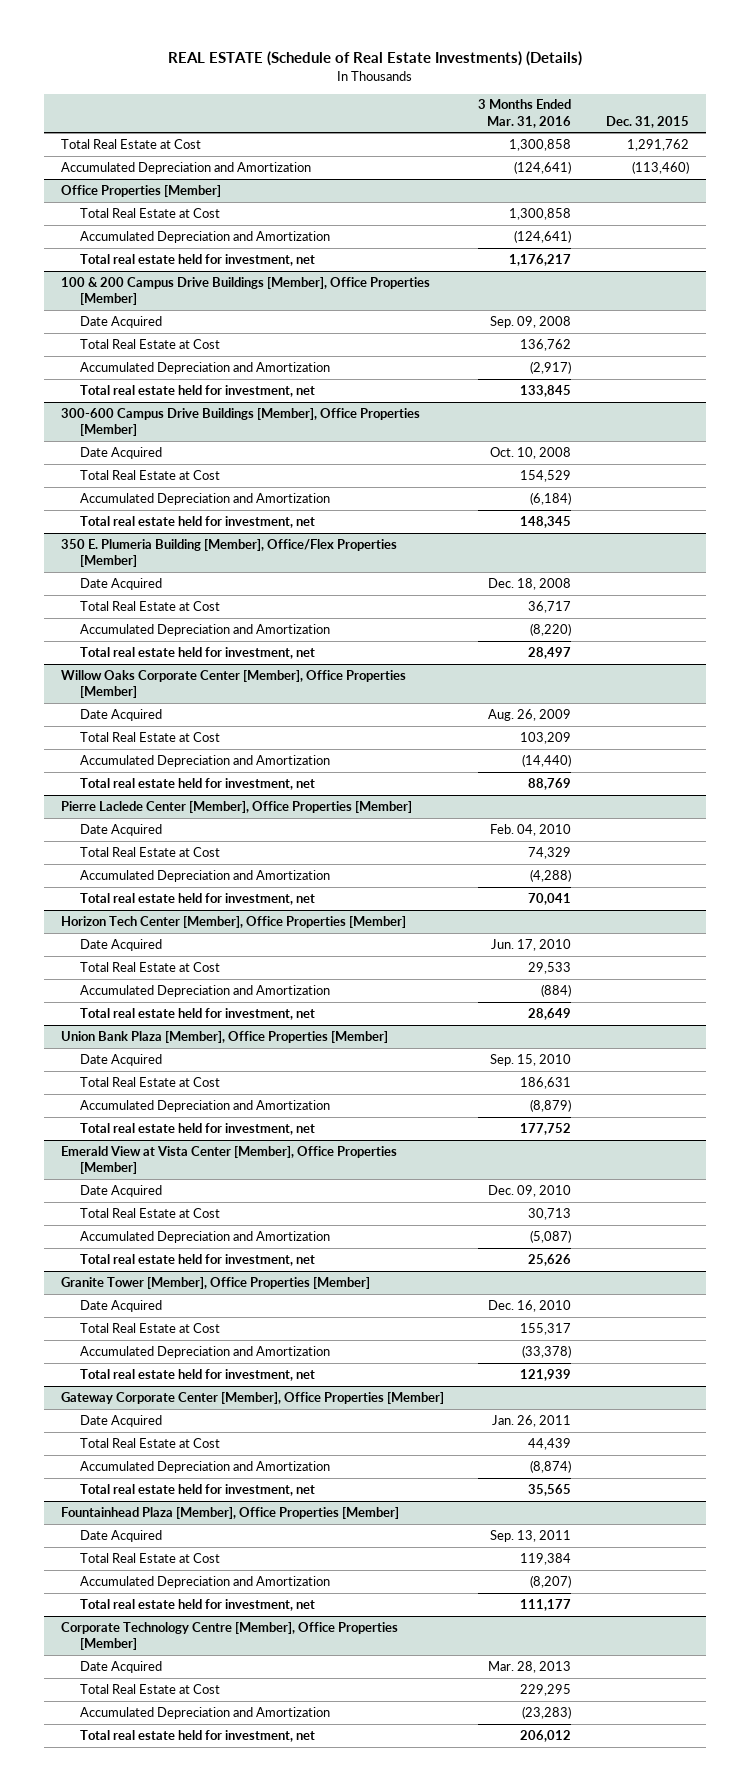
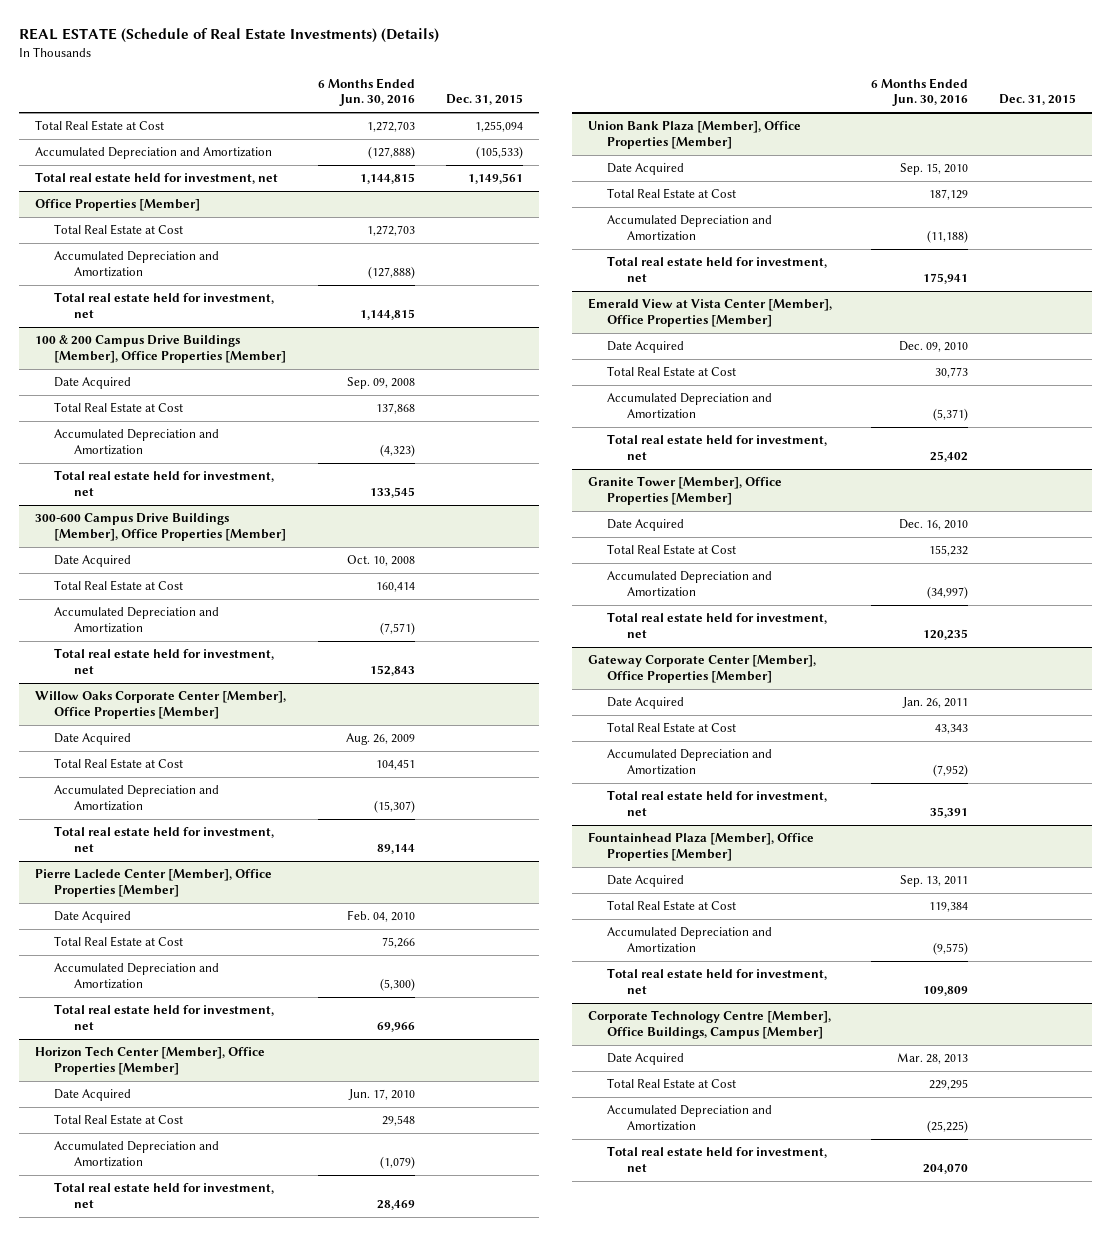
[478,99,572,128] 3 Months Ended Mar. 31, 2016 -> none
none -> [317,77,415,107] 6 Months Ended Jun. 30, 2016
[626,138,689,151] 1,291,762 -> [475,121,524,133] 1,255,094
[631,160,689,174] (113,460) -> [476,146,524,160] (105,533)
none -> [34,172,278,185] Total real estate held for investment, net
[60,538,397,567] 350 E. Plumeria Building [Member], Office/Flex Properties [Member] -> none
[80,577,163,590] Date Acquired -> none
[80,600,221,611] Total Real Estate at Cost -> none
[80,623,331,636] Accumulated Depreciation and Amortization -> none
[80,646,316,659] Total real estate held for investment, net -> none
[60,1621,398,1650] Corporate Technology Centre [Member], Office Properties [Member] -> [587,1010,831,1039] Corporate Technology Centre [Member], Office Buildings, Campus [Member]

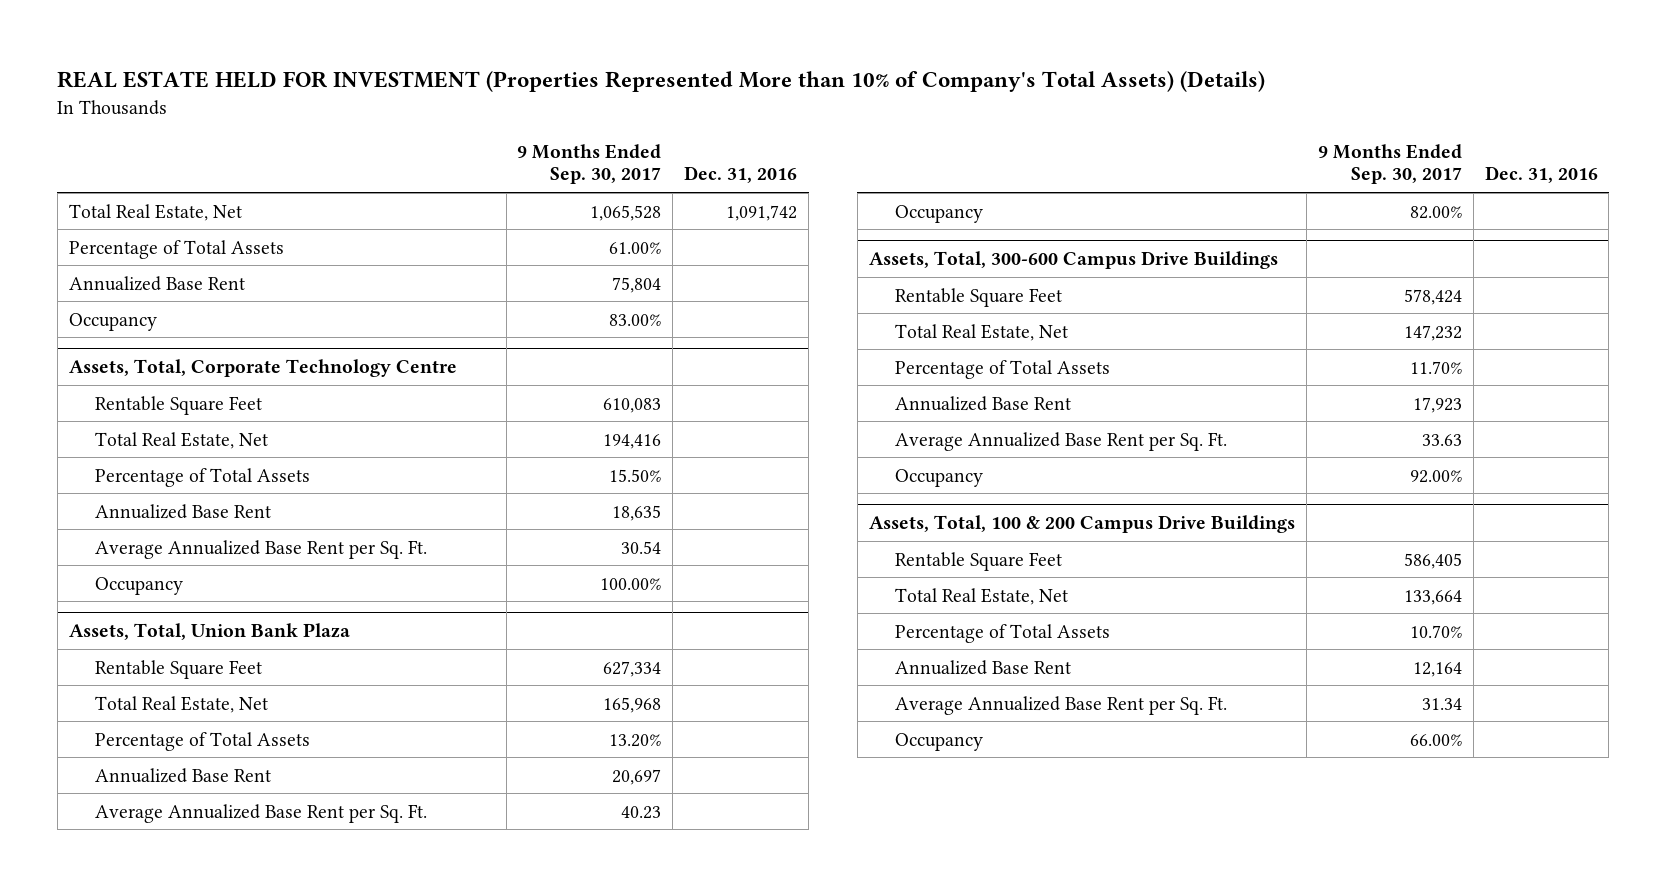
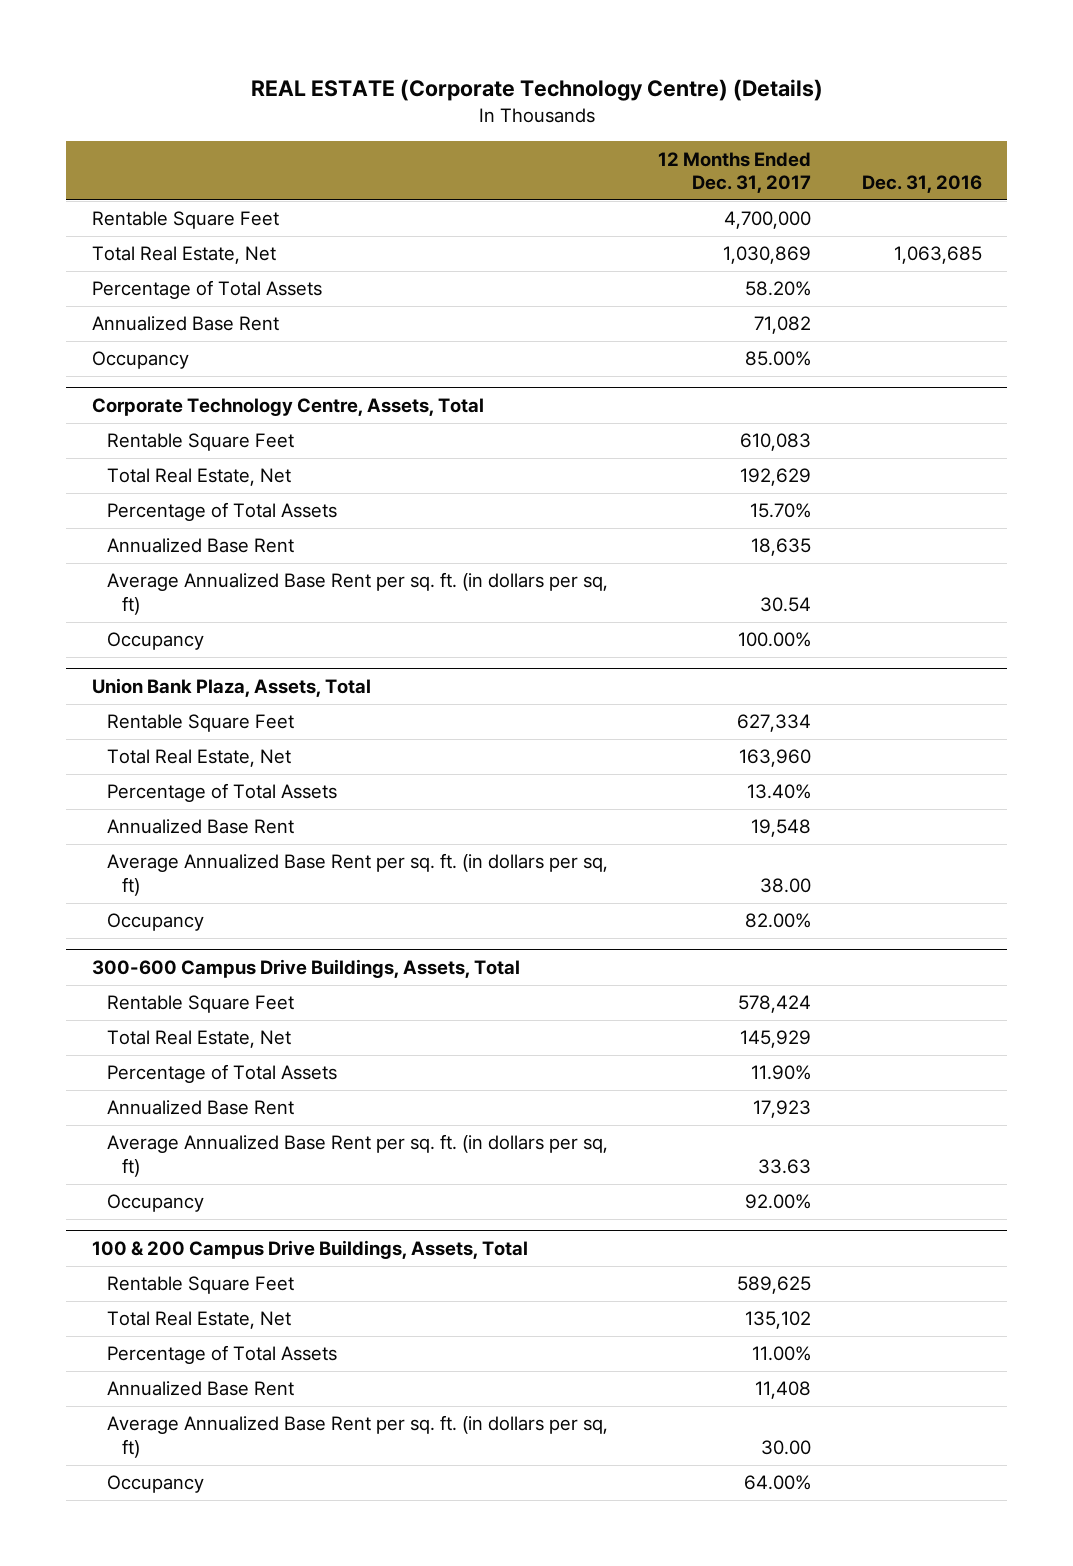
[57,71,1266,93] REAL ESTATE HELD FOR INVESTMENT (Properties Represented More than 10% of Company's Total Assets) (Details) -> [250,79,823,102] REAL ESTATE (Corporate Technology Centre) (Details)
[517,143,662,185] 9 Months Ended Sep. 30, 2017 -> none
none -> [658,151,812,193] 12 Months Ended Dec. 31, 2017
none -> [91,211,279,230] Rentable Square Feet
[726,204,798,221] 1,091,742 -> [893,246,982,265] 1,063,685
[68,358,457,377] Assets, Total, Corporate Technology Centre -> [91,398,484,417] Corporate Technology Centre, Assets, Total
[95,539,428,559] Average Annualized Base Rent per Sq. Ft. -> [106,572,608,615] Average Annualized Base Rent per sq. ft. (in dollars per sq, ft)
[68,622,350,640] Assets, Total, Union Bank Plaza -> [91,678,371,698] Union Bank Plaza, Assets, Total
[95,803,428,823] Average Annualized Base Rent per Sq. Ft. -> [106,853,608,896] Average Annualized Base Rent per sq. ft. (in dollars per sq, ft)
[868,250,1278,269] Assets, Total, 300-600 Campus Drive Buildings -> [91,959,520,979] 300-600 Campus Drive Buildings, Assets, Total
[895,431,1228,451] Average Annualized Base Rent per Sq. Ft. -> [106,1134,608,1177] Average Annualized Base Rent per sq. ft. (in dollars per sq, ft)
[868,514,1295,533] Assets, Total, 100 & 200 Campus Drive Buildings -> [91,1240,528,1260] 100 & 200 Campus Drive Buildings, Assets, Total
[895,695,1228,715] Average Annualized Base Rent per Sq. Ft. -> [106,1415,608,1458] Average Annualized Base Rent per sq. ft. (in dollars per sq, ft)

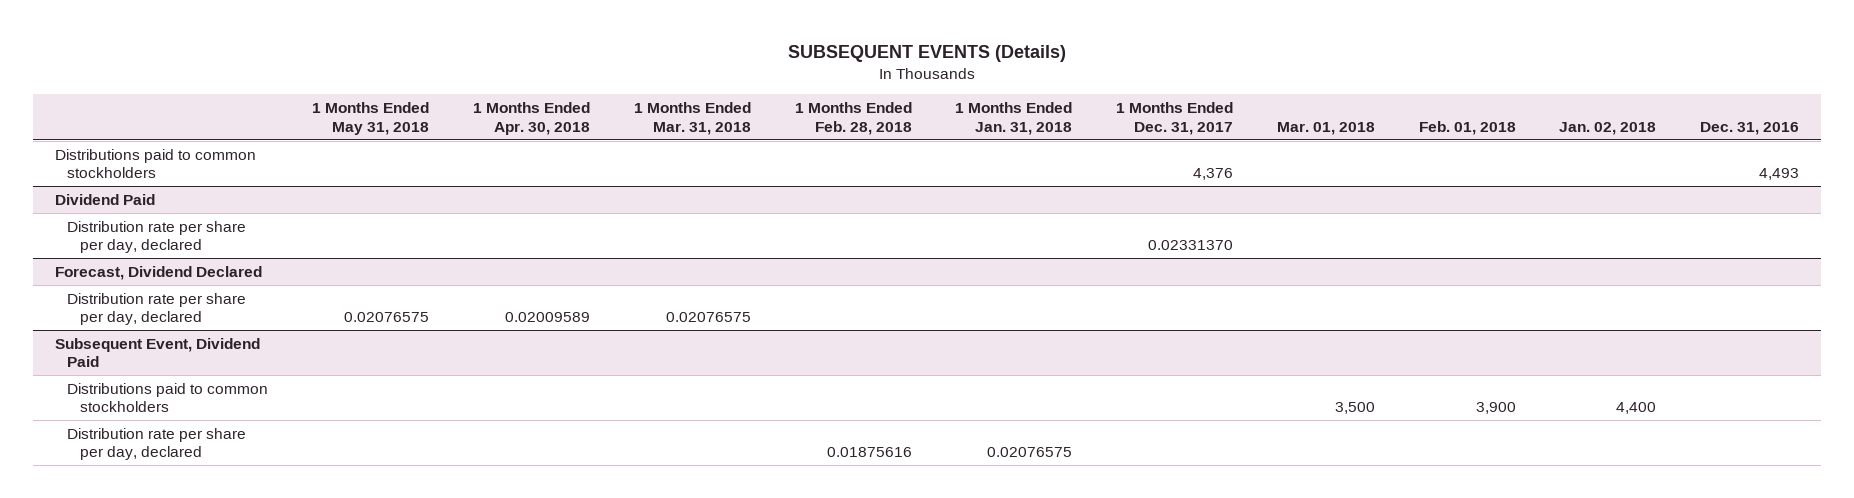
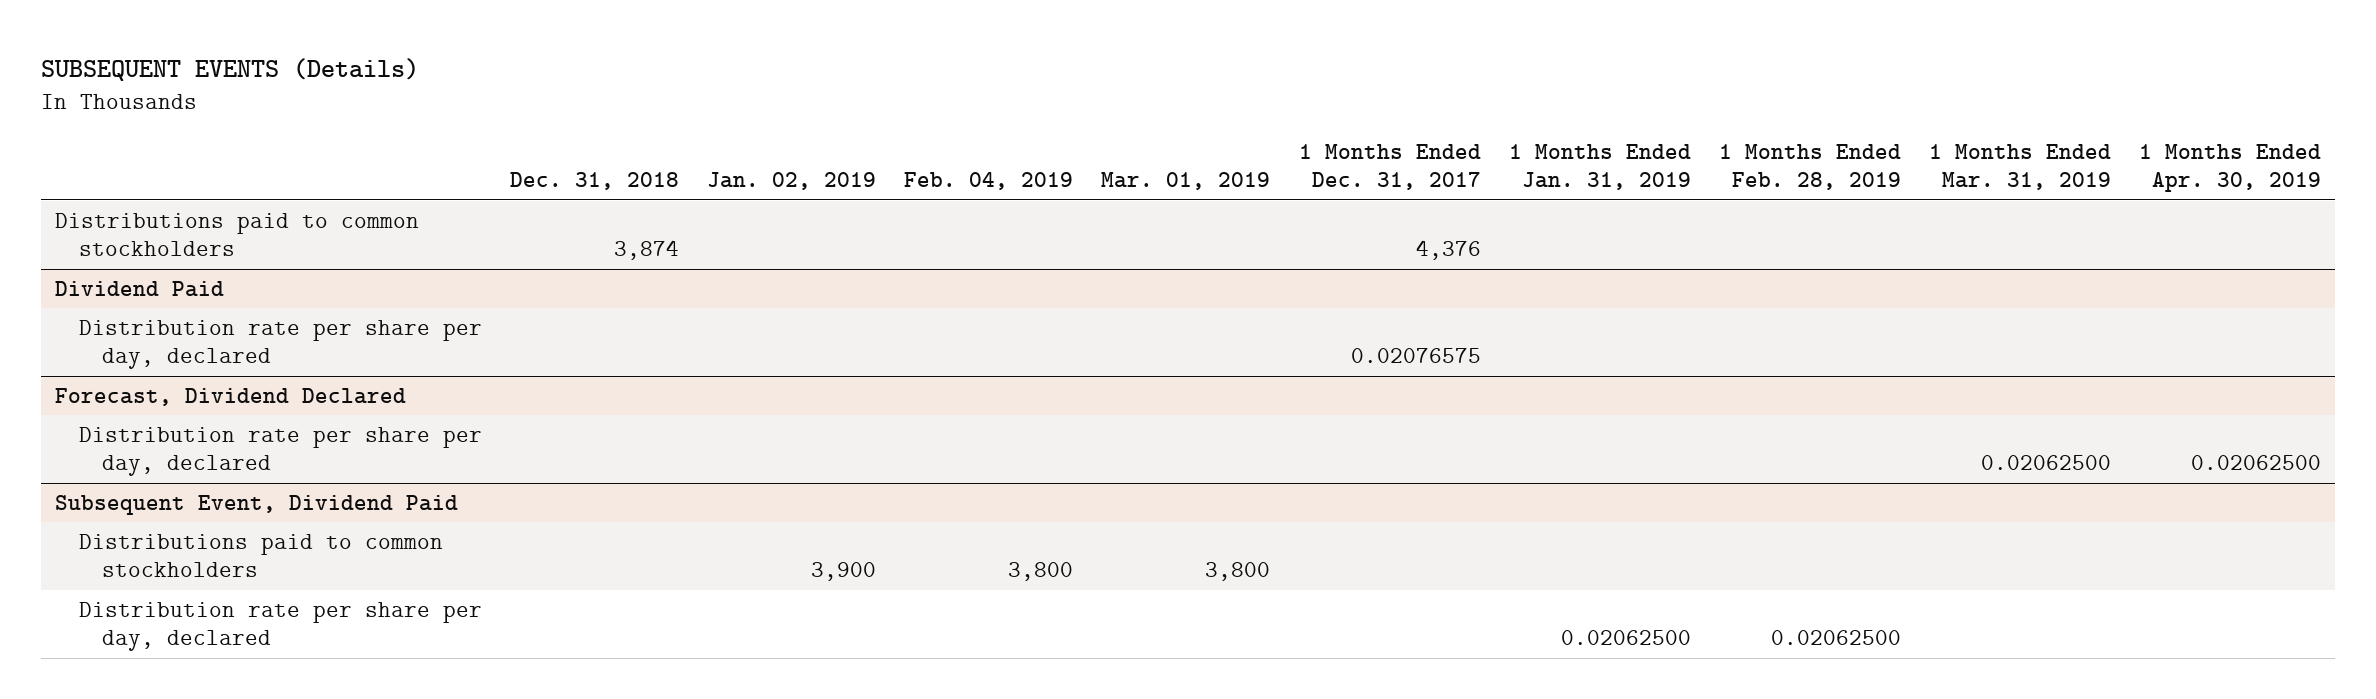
[312,102,430,135] 1 Months Ended May 31, 2018 -> none
[473,102,591,135] 1 Months Ended Apr. 30, 2018 -> none
[633,102,751,135] 1 Months Ended Mar. 31, 2018 -> none
[794,102,912,135] 1 Months Ended Feb. 28, 2018 -> none
[955,102,1073,135] 1 Months Ended Jan. 31, 2018 -> none
[1276,121,1375,135] Mar. 01, 2018 -> none
[1418,120,1516,135] Feb. 01, 2018 -> none
[1559,121,1657,135] Jan. 02, 2018 -> none
[1700,121,1800,135] Dec. 31, 2016 -> none
none -> [509,172,679,191] Dec. 31, 2018
none -> [706,172,876,191] Jan. 02, 2019
none -> [904,172,1074,191] Feb. 04, 2019
none -> [1101,172,1271,191] Mar. 01, 2019
none -> [1508,144,1691,191] 1 Months Ended Jan. 31, 2019
none -> [1718,144,1901,191] 1 Months Ended Feb. 28, 2019
none -> [1929,144,2112,191] 1 Months Ended Mar. 31, 2019
none -> [2139,144,2322,193] 1 Months Ended Apr. 30, 2019
[1148,240,1234,251] 0.02331370 -> [1350,348,1481,364] 0.02076575

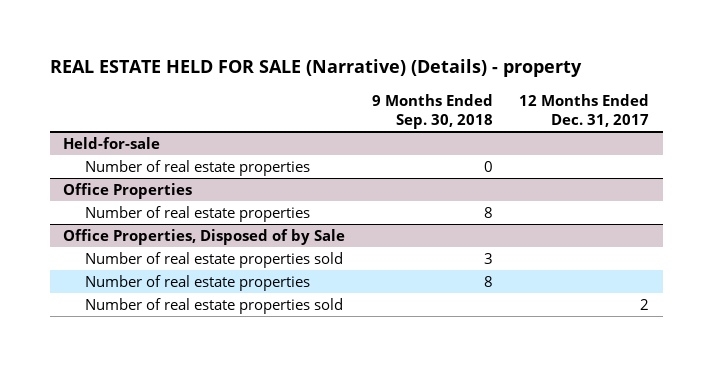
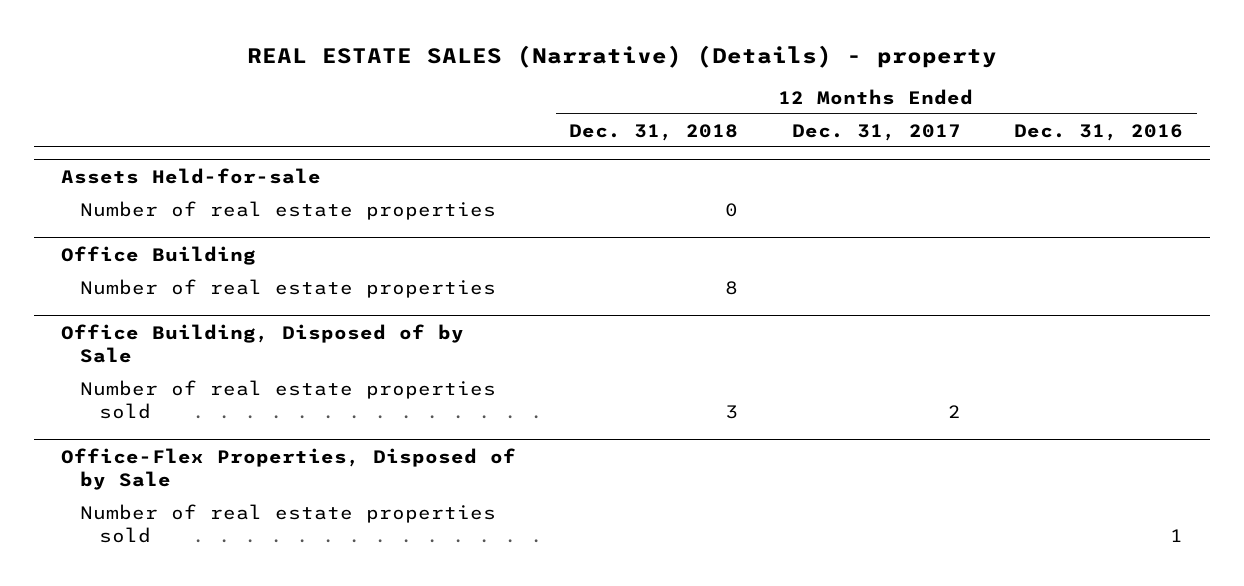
[49,59,582,78] REAL ESTATE HELD FOR SALE (Narrative) (Details) - property -> [247,44,998,68] REAL ESTATE SALES (Narrative) (Details) - property
[371,93,493,130] 9 Months Ended Sep. 30, 2018 -> none
none -> [569,123,739,141] Dec. 31, 2018
none -> [1014,123,1184,141] Dec. 31, 2016
[63,136,161,149] Held-for-sale -> [61,167,322,184] Assets Held-for-sale
[63,182,193,199] Office Properties -> [61,245,257,265] Office Building
none -> [61,323,465,364] Office Building, Disposed of by Sale
none -> [79,379,496,420] Number of real estate properties sold
[63,228,346,245] Office Properties, Disposed of by Sale -> [61,447,517,491] Office-Flex Properties, Disposed of by Sale
[85,274,311,291] Number of real estate properties -> none
[85,297,344,314] Number of real estate properties sold -> none

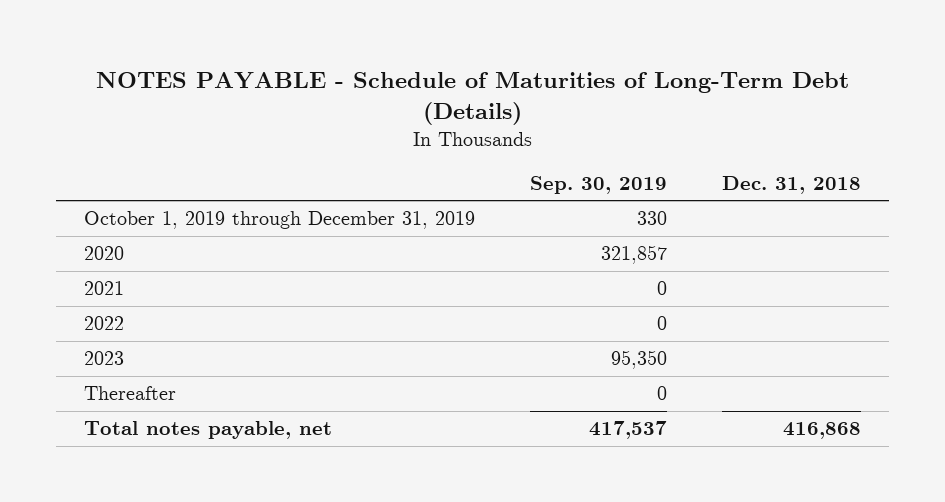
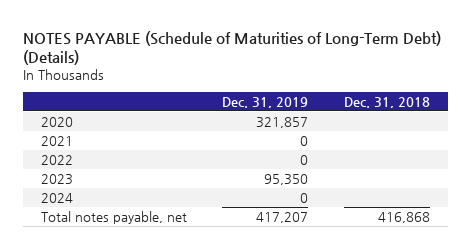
[95,71,849,125] NOTES PAYABLE - Schedule of Maturities of Long-Term Debt (Details) -> [23,30,442,66] NOTES PAYABLE (Schedule of Maturities of Long-Term Debt) (Details)
[530,176,668,195] Sep. 30, 2019 -> none
none -> [222,96,309,108] Dec. 31, 2019
[83,211,475,230] October 1, 2019 through December 31, 2019 -> none
[83,386,176,401] Thereafter -> [40,192,73,203] 2024

